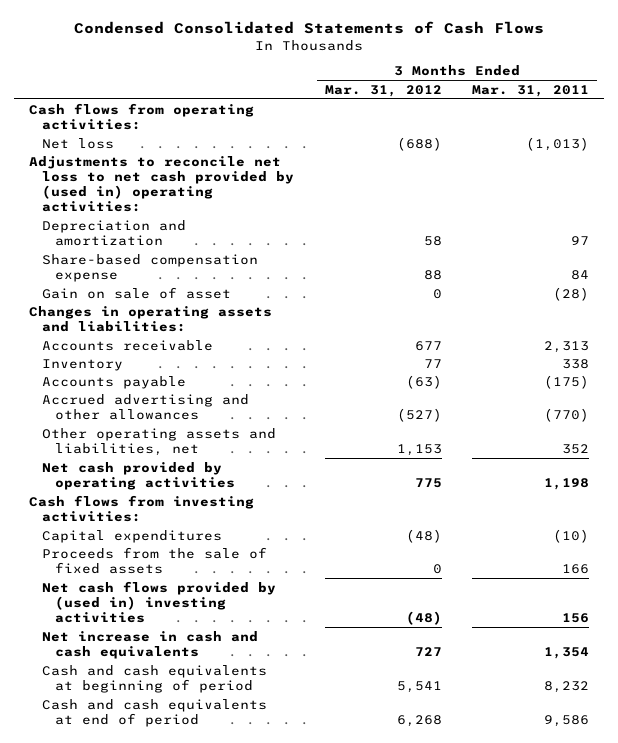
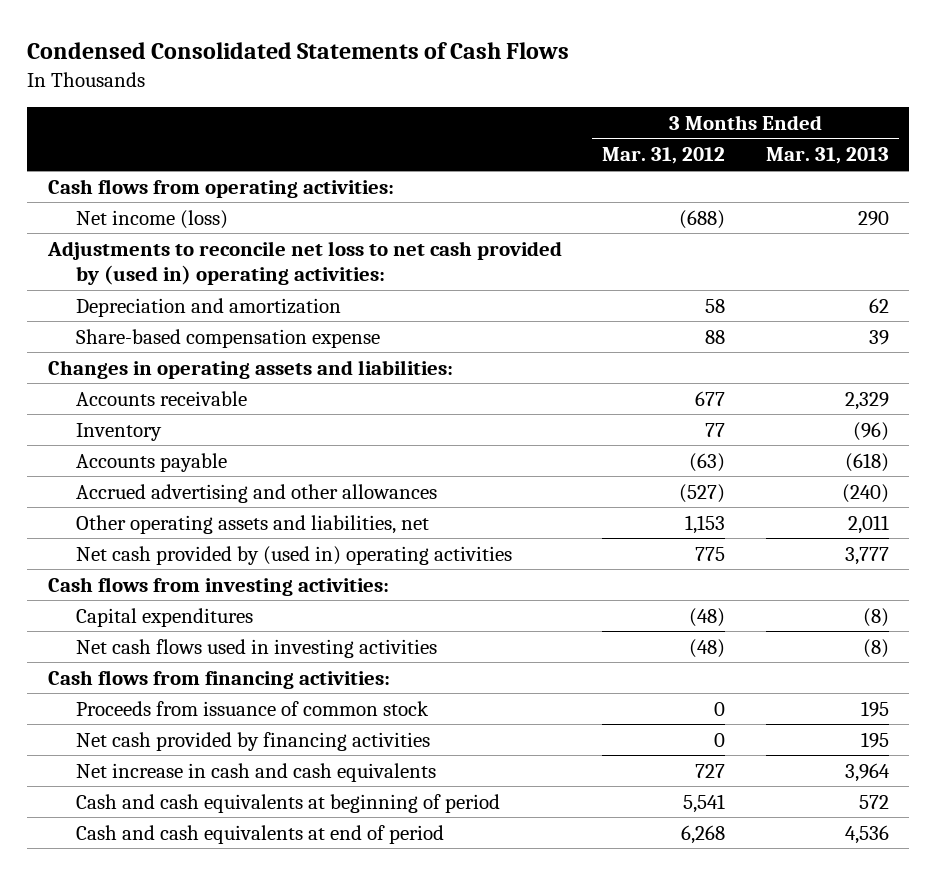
[472,84,590,97] Mar. 31, 2011 -> none
none -> [765,147,889,165] Mar. 31, 2013
[42,137,115,149] Net loss -> [75,209,228,229] Net income (loss)
[42,286,232,299] Gain on sale of asset -> none
[42,461,236,490] Net cash provided by operating activities -> [75,545,512,565] Net cash provided by (used in) operating activities
[42,546,268,574] Proceeds from the sale of fixed assets -> none
[42,580,277,623] Net cash flows provided by (used in) investing activities -> [75,638,437,658] Net cash flows used in investing activities
none -> [47,669,390,689] Cash flows from financing activities:
none -> [75,700,429,716] Proceeds from issuance of common stock
none -> [75,731,430,751] Net cash provided by financing activities

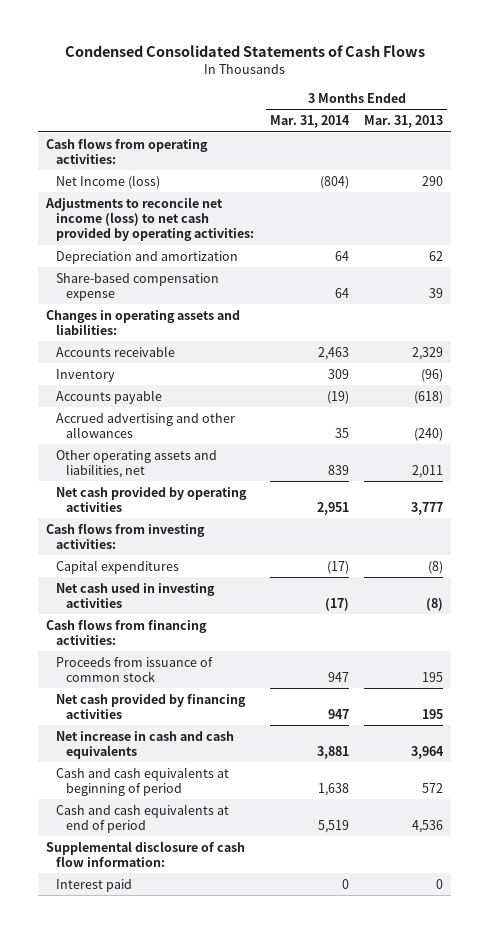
[602,147,726,165] Mar. 31, 2012 -> none
none -> [269,115,350,129] Mar. 31, 2014
[75,209,228,229] Net income (loss) -> [55,174,160,189] Net Income (loss)
[46,240,562,285] Adjustments to reconcile net loss to net cash provided by (used in) operating activities: -> [44,196,254,242] Adjustments to reconcile net income (loss) to net cash provided by operating activities:
[75,545,512,565] Net cash provided by (used in) operating activities -> [55,486,247,512] Net cash provided by operating activities
[75,638,437,658] Net cash flows used in investing activities -> [55,582,215,608] Net cash used in investing activities
none -> [45,840,245,867] Supplemental disclosure of cash flow information:
none -> [55,878,132,892] Interest paid

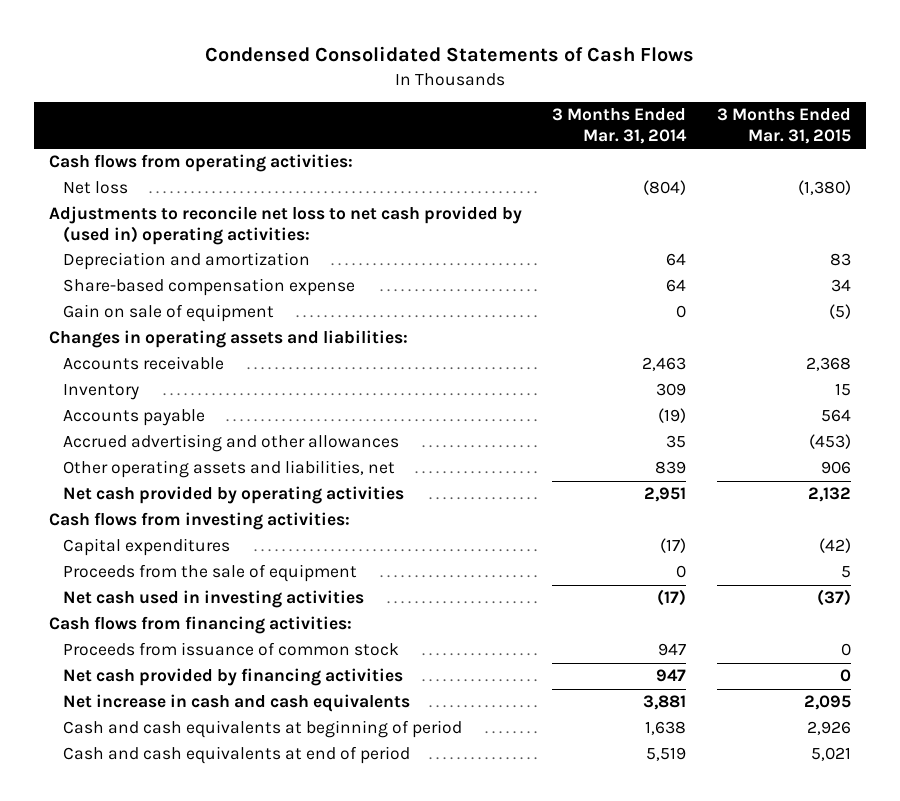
[364,115,444,129] Mar. 31, 2013 -> none
none -> [716,108,851,144] 3 Months Ended Mar. 31, 2015
[55,174,160,189] Net Income (loss) -> [62,181,128,195] Net loss
[44,196,254,242] Adjustments to reconcile net income (loss) to net cash provided by operating activities: -> [49,206,523,246] Adjustments to reconcile net loss to net cash provided by (used in) operating activities:
none -> [62,304,274,323] Gain on sale of equipment
none -> [62,564,357,583] Proceeds from the sale of equipment
[45,840,245,867] Supplemental disclosure of cash flow information: -> none
[55,878,132,892] Interest paid -> none

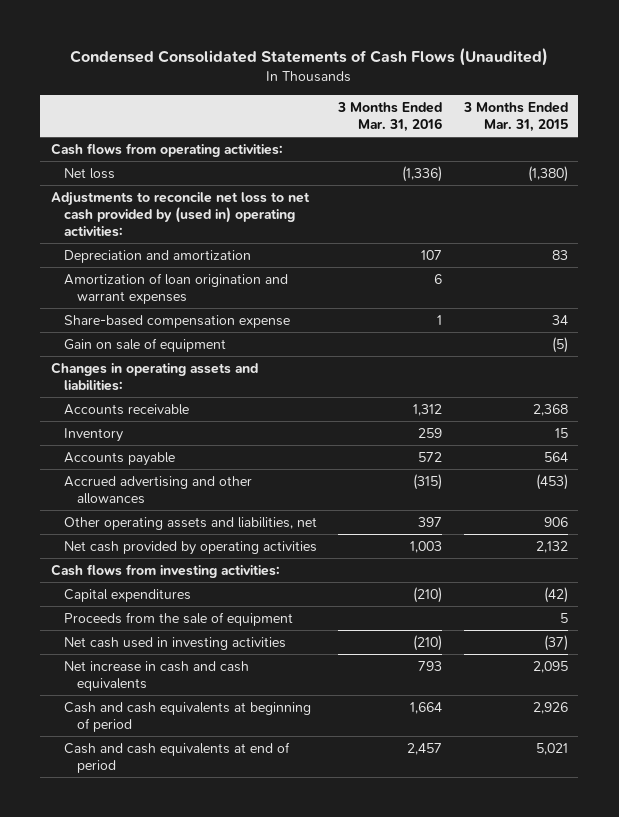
[204,45,694,62] Condensed Consolidated Statements of Cash Flows -> [70,47,549,66] Condensed Consolidated Statements of Cash Flows (Unaudited)
[552,108,688,144] 3 Months Ended Mar. 31, 2014 -> none
none -> [337,101,443,132] 3 Months Ended Mar. 31, 2016
none -> [64,272,289,304] Amortization of loan origination and warrant expenses
[49,616,353,635] Cash flows from financing activities: -> none
[62,642,399,657] Proceeds from issuance of common stock -> none
[62,668,403,687] Net cash provided by financing activities -> none

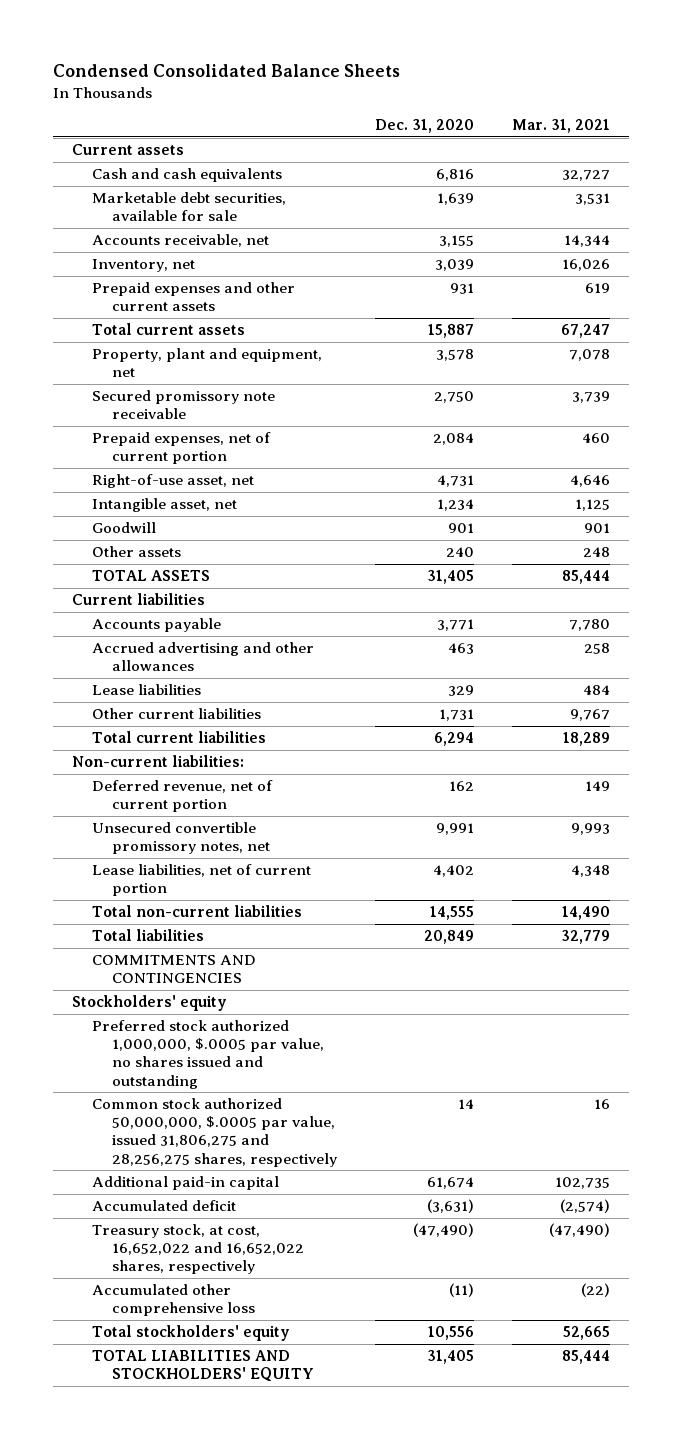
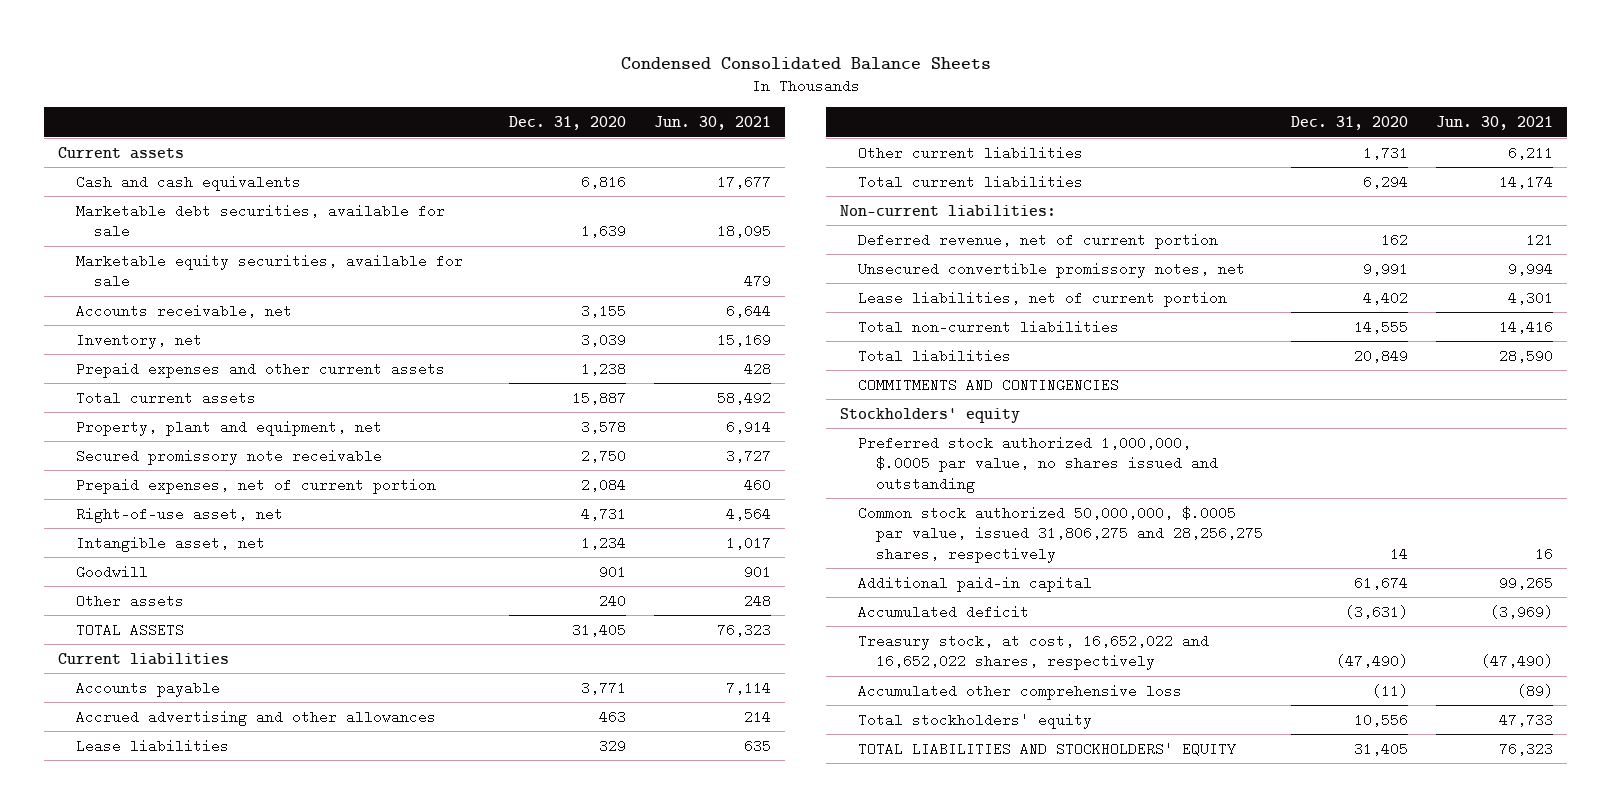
[512,119,611,134] Mar. 31, 2021 -> none
none -> [654,116,772,131] Jun. 30, 2021
none -> [75,253,463,289] Marketable equity securities, available for sale
[450,283,475,295] 931 -> [581,361,627,376] 1,238

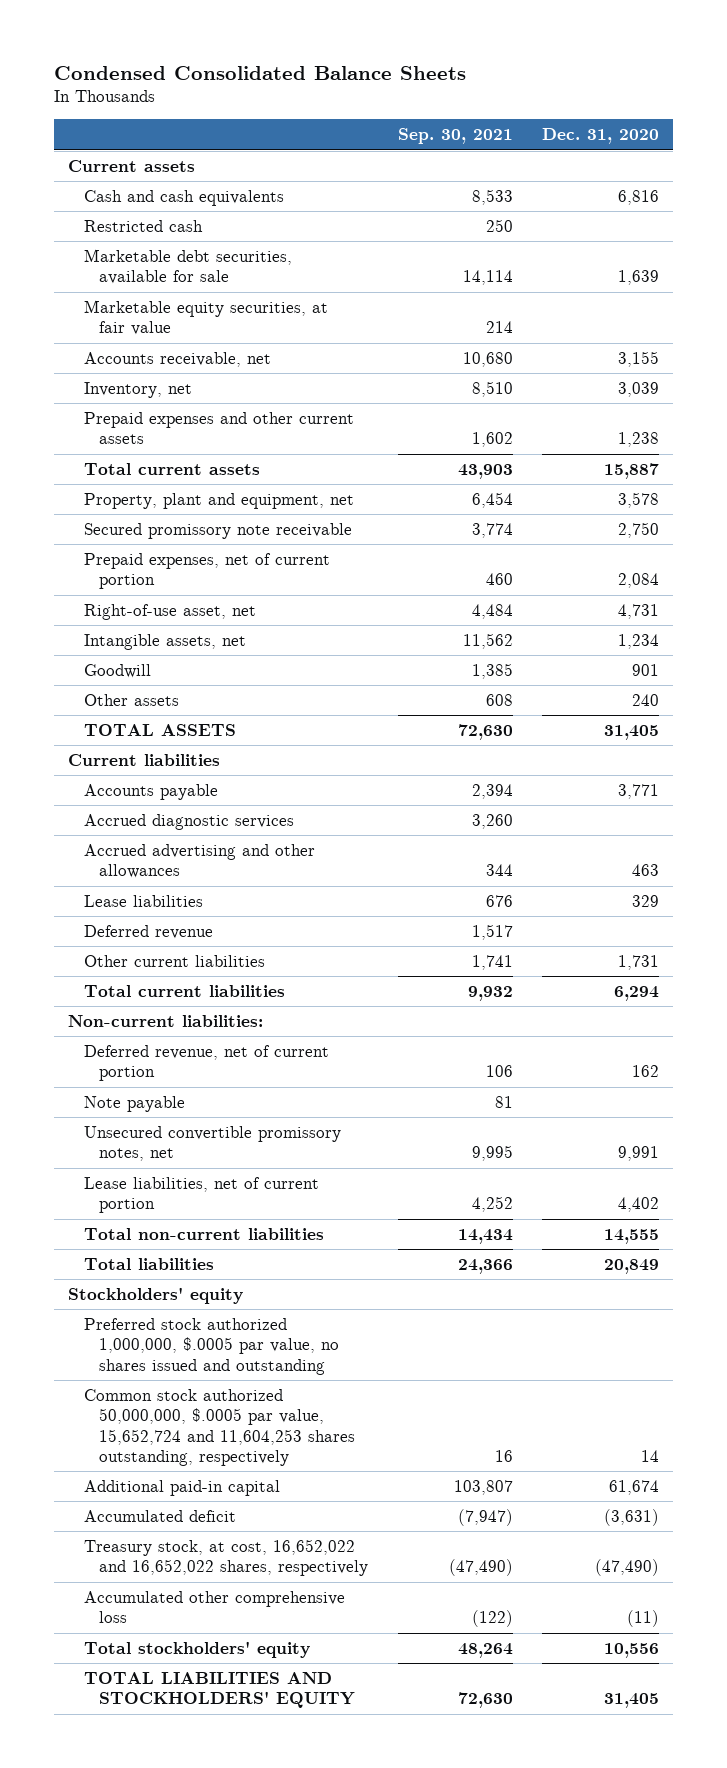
[654,116,772,131] Jun. 30, 2021 -> none
none -> [397,128,513,145] Sep. 30, 2021
none -> [83,219,203,232] Restricted cash
[75,253,463,289] Marketable equity securities, available for sale -> [83,299,328,336] Marketable equity securities, at fair value
[75,535,265,552] Intangible asset, net -> [83,633,246,650] Intangible assets, net
none -> [83,813,294,830] Accrued diagnostic services
none -> [83,924,213,939] Deferred revenue
none -> [83,1095,185,1112] Note payable
[858,377,1120,392] COMMITMENTS AND CONTINGENCIES -> none
[858,505,1264,563] Common stock authorized 50,000,000, $.0005 par value, issued 31,806,275 and 28,256,275 shares, respectively -> [83,1388,356,1466] Common stock authorized 50,000,000, $.0005 par value, 15,652,724 and 11,604,253 shares outstanding, respectively

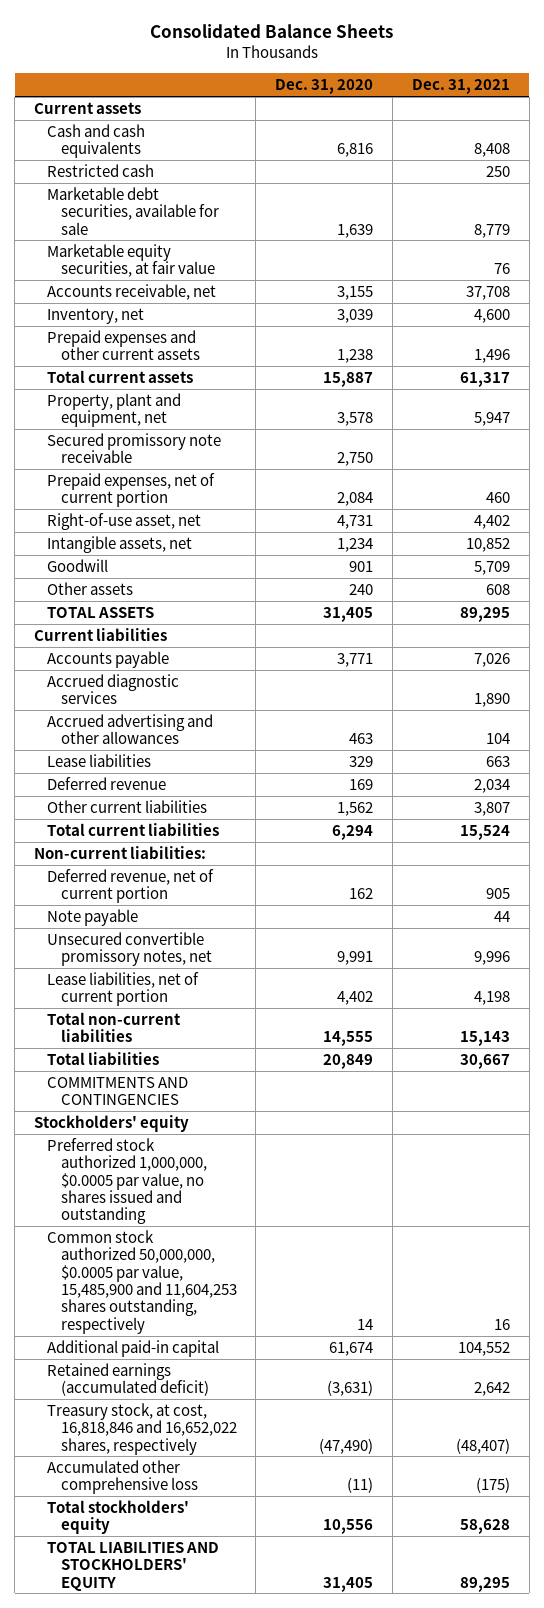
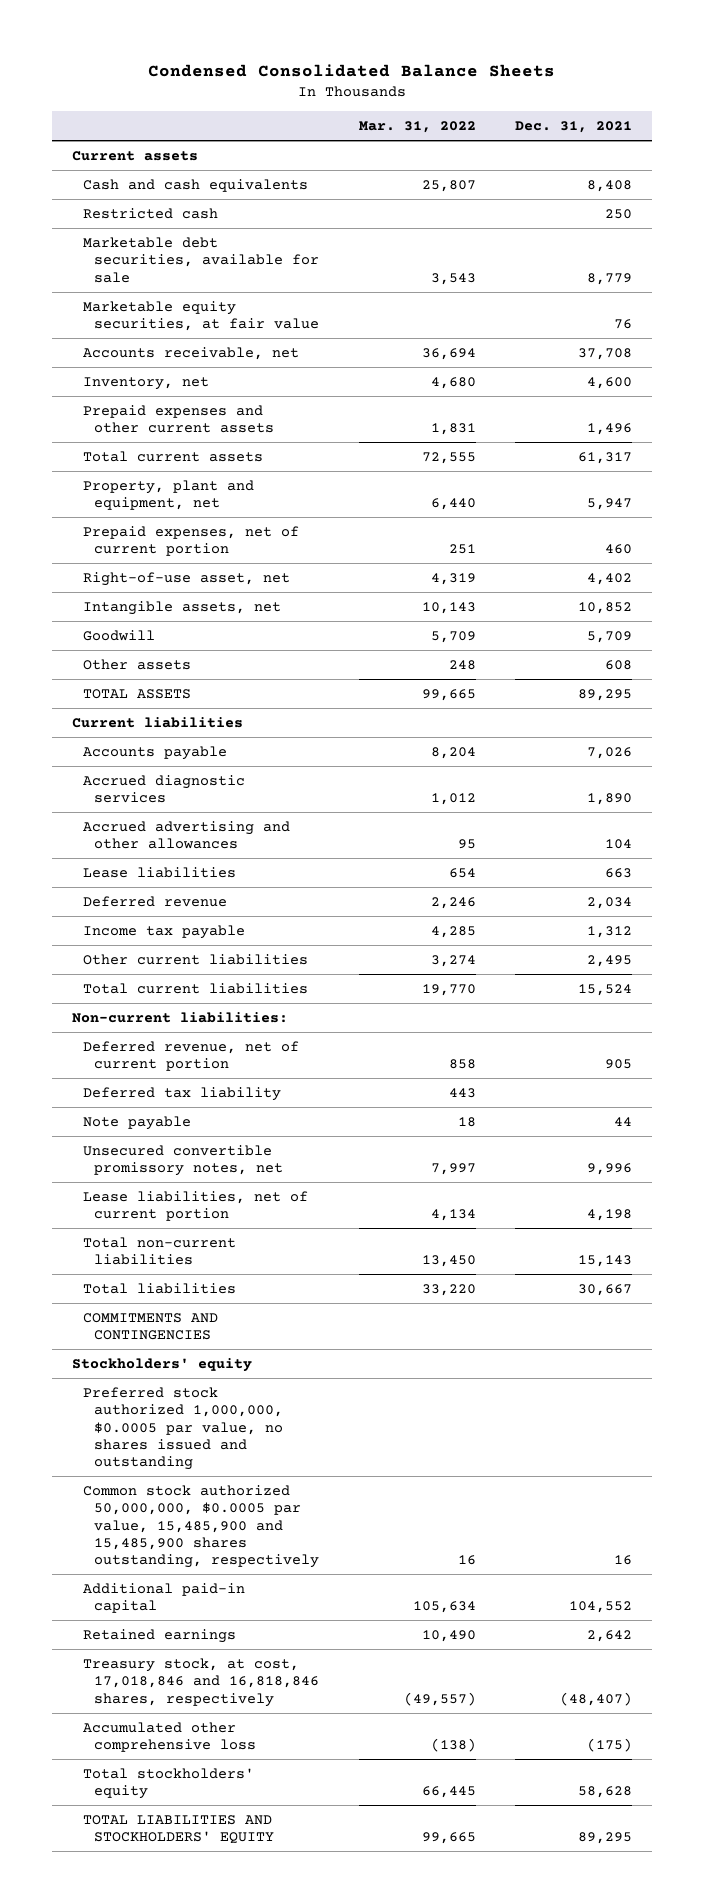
[150,24,394,39] Consolidated Balance Sheets -> [148,63,556,77] Condensed Consolidated Balance Sheets
[275,79,374,95] Dec. 31, 2020 -> none
none -> [358,120,476,133] Mar. 31, 2022
[47,432,222,464] Secured promissory note receivable -> none
none -> [82,924,245,939] Income tax payable
[473,801,510,816] 3,807 -> [587,954,633,967] 2,495
none -> [82,1086,281,1101] Deferred tax liability
[47,1229,237,1334] Common stock authorized 50,000,000, $0.0005 par value, 15,485,900 and 11,604,253 shares outstanding, respectively -> [82,1484,319,1569] Common stock authorized 50,000,000, $0.0005 par value, 15,485,900 and 15,485,900 shares outstanding, respectively
[47,1362,209,1397] Retained earnings (accumulated deficit) -> [82,1628,236,1643] Retained earnings
[47,1402,237,1455] Treasury stock, at cost, 16,818,846 and 16,652,022 shares, respectively -> [82,1657,319,1707] Treasury stock, at cost, 17,018,846 and 16,818,846 shares, respectively

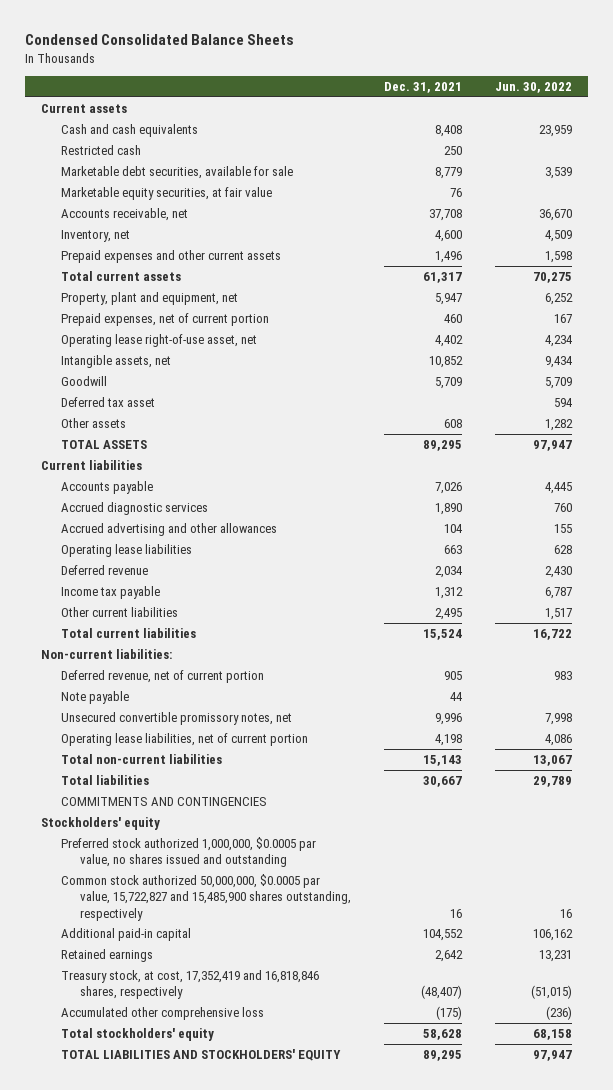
[358,120,476,133] Mar. 31, 2022 -> none
none -> [494,81,572,93] Jun. 30, 2022
[82,571,290,586] Right-of-use asset, net -> [60,334,257,348] Operating lease right-of-use asset, net
none -> [60,397,155,408] Deferred tax asset
[82,866,236,878] Lease liabilities -> [60,544,192,558] Operating lease liabilities
[82,1086,281,1101] Deferred tax liability -> none
[82,1190,308,1222] Lease liabilities, net of current portion -> [60,733,308,747] Operating lease liabilities, net of current portion
[82,1484,319,1569] Common stock authorized 50,000,000, $0.0005 par value, 15,485,900 and 15,485,900 shares outstanding, respectively -> [60,874,352,921] Common stock authorized 50,000,000, $0.0005 par value, 15,722,827 and 15,485,900 shares outstanding, respectively
[82,1657,319,1707] Treasury stock, at cost, 17,018,846 and 16,818,846 shares, respectively -> [60,970,319,1000] Treasury stock, at cost, 17,352,419 and 16,818,846 shares, respectively

